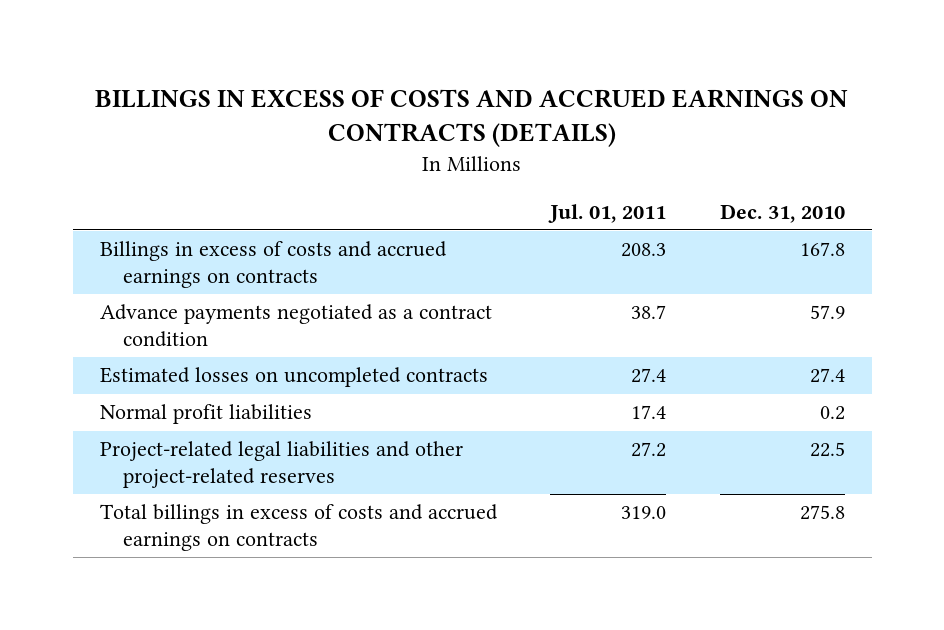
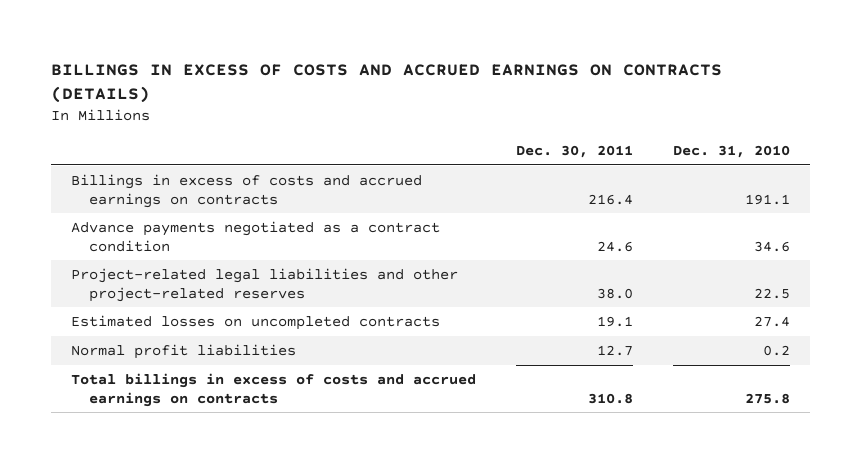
[548,203,667,223] Jul. 01, 2011 -> none
none -> [515,144,633,158] Dec. 30, 2011
[799,242,845,257] 167.8 -> [744,193,790,205] 191.1
[809,305,845,320] 57.9 -> [753,240,790,252] 34.6
[99,441,463,489] Project-related legal liabilities and other project-related reserves -> [70,267,458,302] Project-related legal liabilities and other project-related reserves

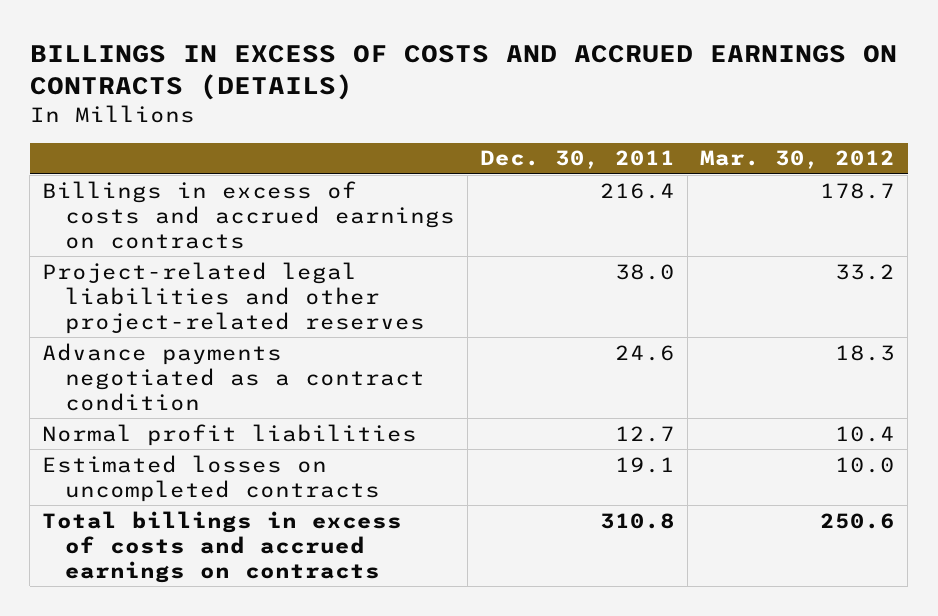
[672,144,790,158] Dec. 31, 2010 -> none
none -> [700,150,896,170] Mar. 30, 2012
[70,220,440,252] Advance payments negotiated as a contract condition -> [42,342,426,412] Advance payments negotiated as a contract condition
[70,314,440,330] Estimated losses on uncompleted contracts -> [42,454,381,502] Estimated losses on uncompleted contracts

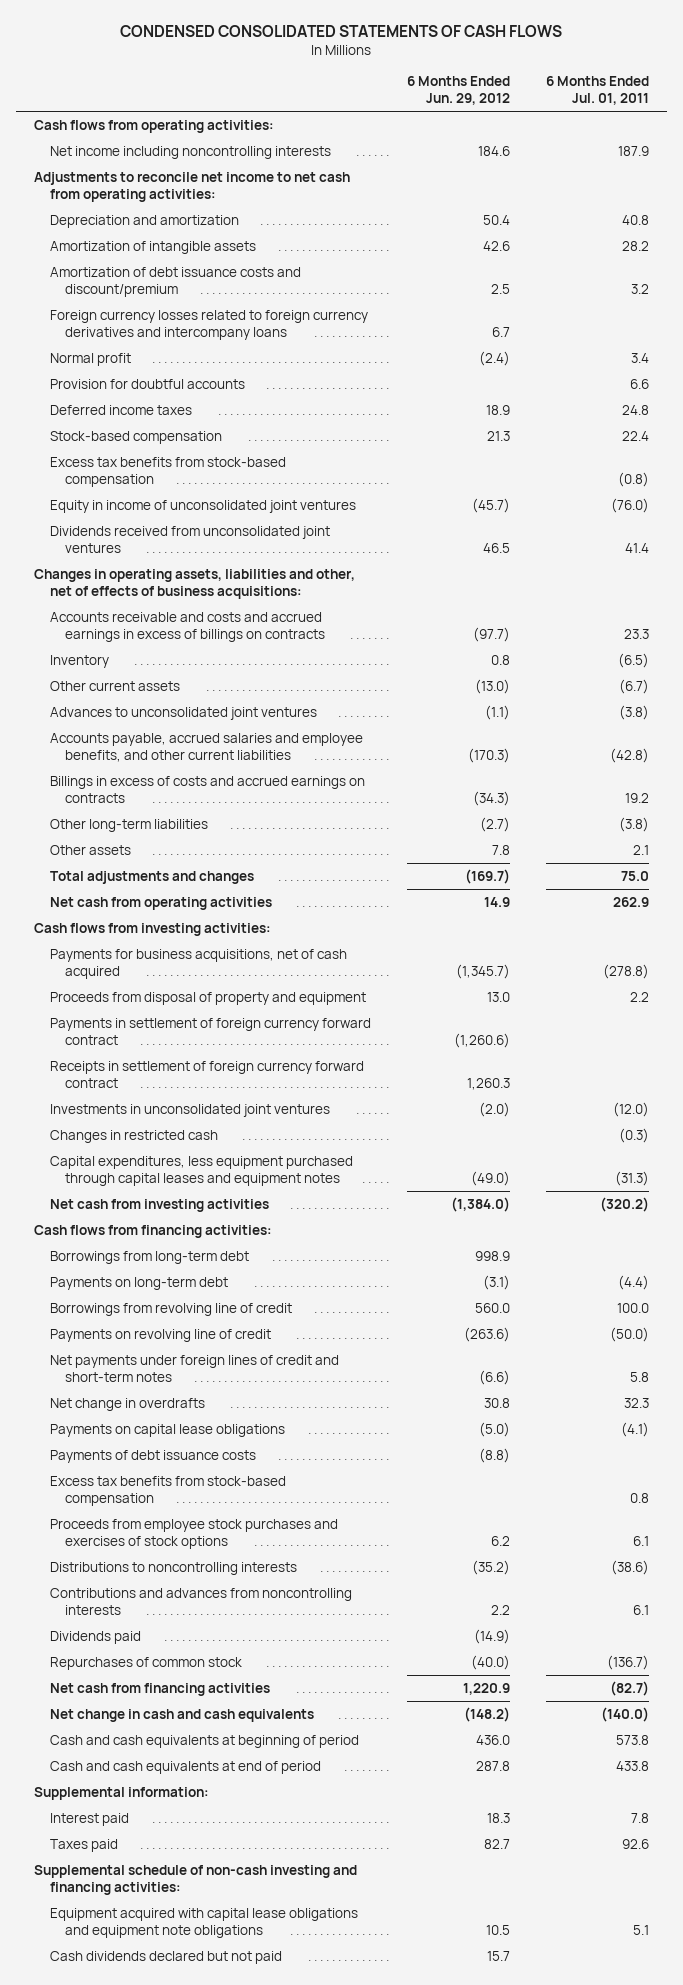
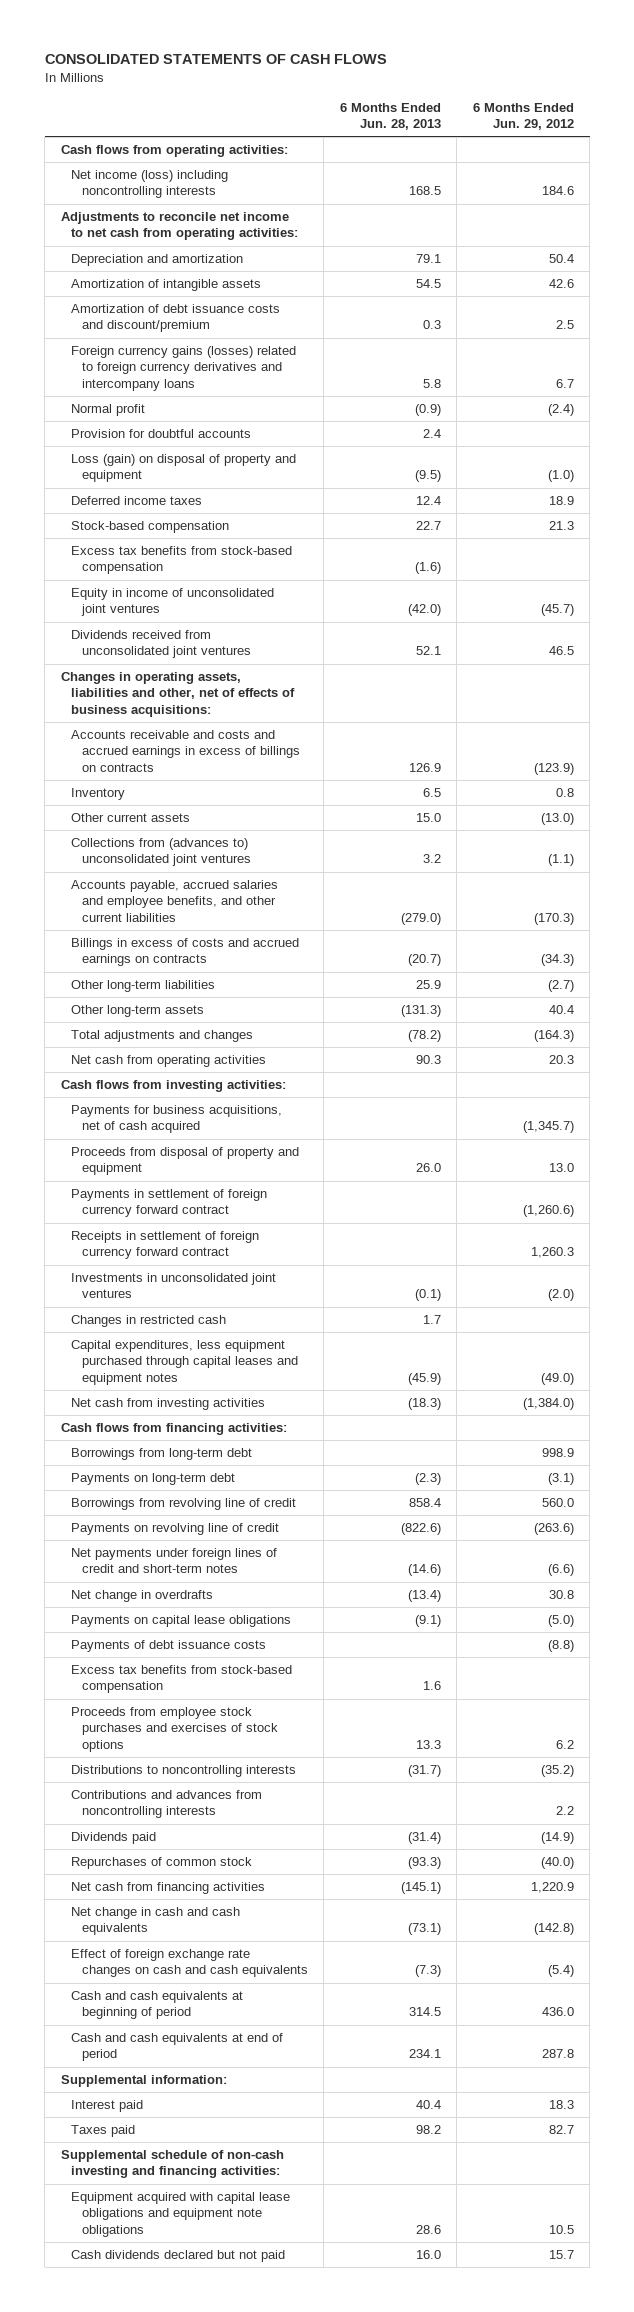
[120,24,563,37] CONDENSED CONSOLIDATED STATEMENTS OF CASH FLOWS -> [44,54,387,65] CONSOLIDATED STATEMENTS OF CASH FLOWS
[545,76,649,106] 6 Months Ended Jul. 01, 2011 -> none
none -> [339,102,441,130] 6 Months Ended Jun. 28, 2013
[49,146,331,160] Net income including noncontrolling interests -> [71,170,229,199] Net income (loss) including noncontrolling interests
[49,310,368,340] Foreign currency losses related to foreign currency derivatives and intercompany loans -> [71,346,297,391] Foreign currency gains (losses) related to foreign currency derivatives and intercompany loans
none -> [71,454,297,483] Loss (gain) on disposal of property and equipment
[472,626,510,642] (97.7) -> [533,762,574,775] (123.9)
[49,707,317,721] Advances to unconsolidated joint ventures -> [71,838,251,867] Collections from (advances to) unconsolidated joint ventures
[49,845,131,856] Other assets -> [71,1005,205,1018] Other long-term assets
[491,845,510,856] 7.8 -> [548,1005,574,1015] 40.4
[464,869,510,885] (169.7) -> [533,1030,574,1043] (164.3)
[483,897,510,908] 14.9 -> [548,1055,574,1065] 20.3
[463,1707,510,1723] (148.2) -> [533,1923,574,1936] (142.8)
none -> [71,1949,308,1978] Effect of foreign exchange rate changes on cash and cash equivalents

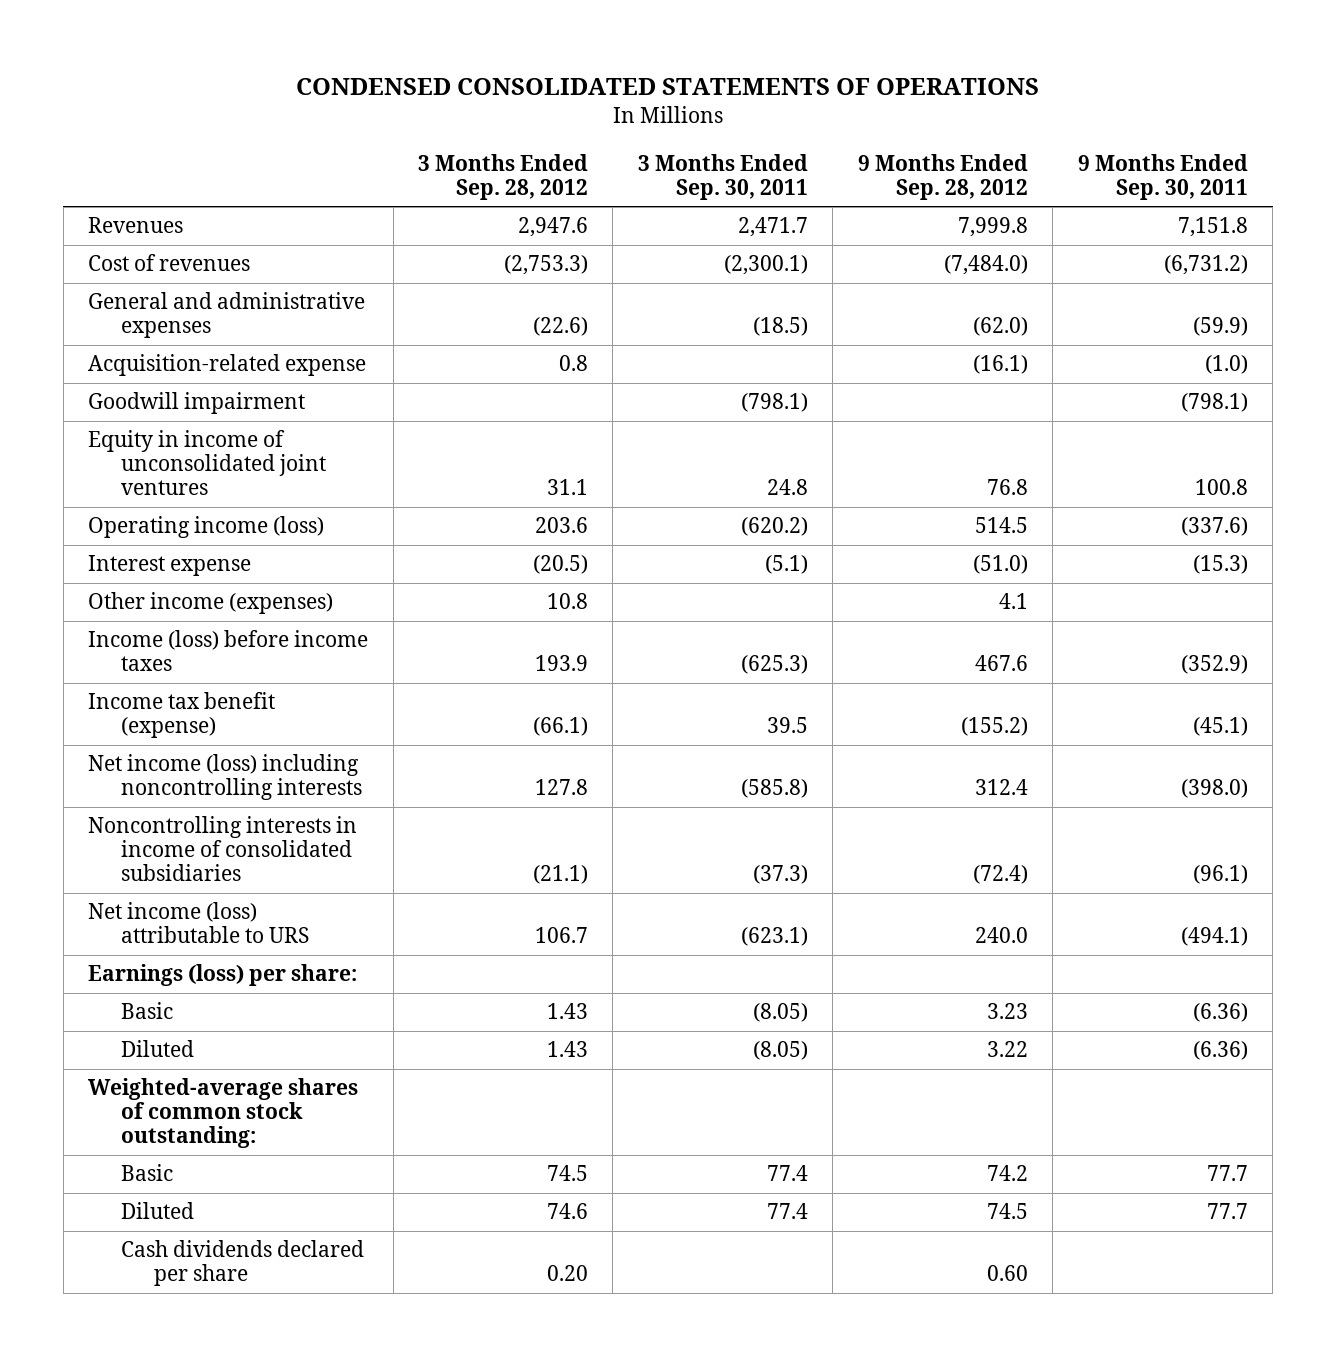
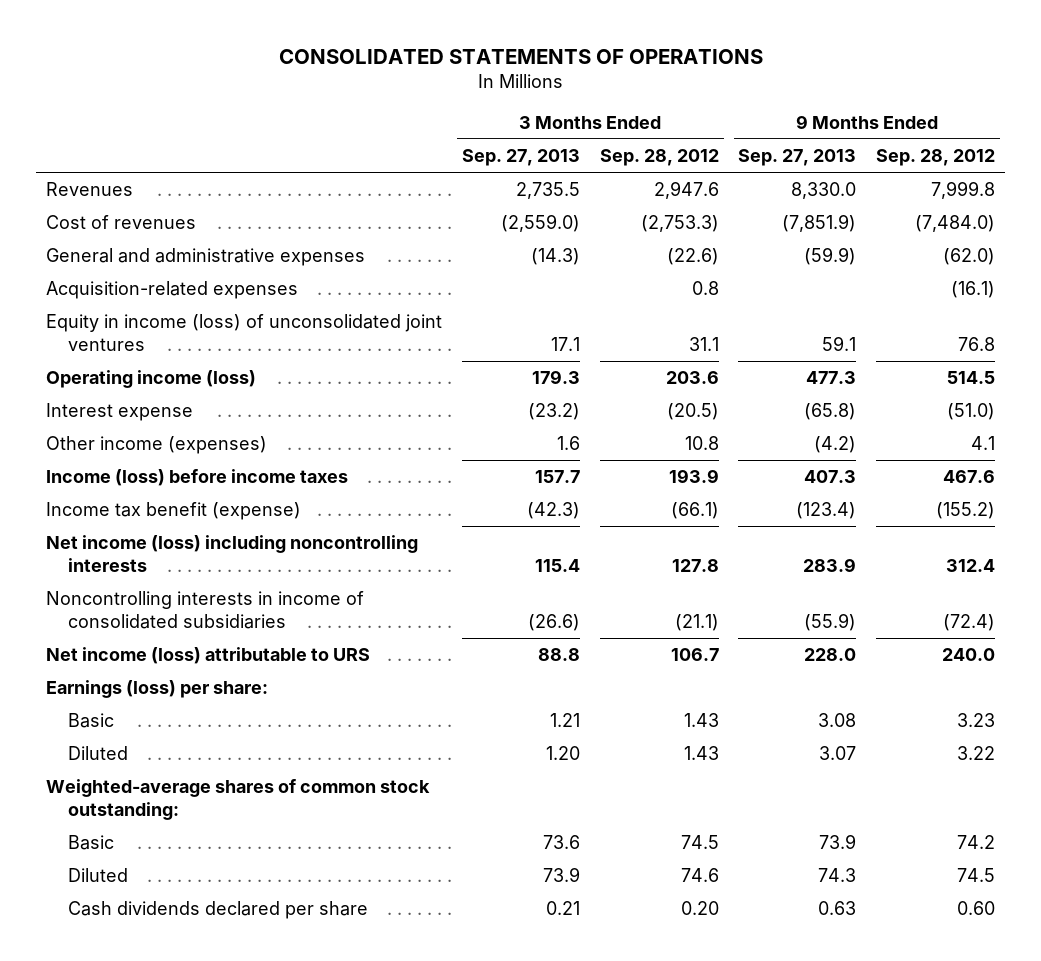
[295,78,1039,96] CONDENSED CONSOLIDATED STATEMENTS OF OPERATIONS -> [278,48,763,64] CONSOLIDATED STATEMENTS OF OPERATIONS
[637,153,808,200] 3 Months Ended Sep. 30, 2011 -> none
[1077,153,1248,200] 9 Months Ended Sep. 30, 2011 -> none
none -> [461,148,580,166] Sep. 27, 2013
none -> [738,148,857,166] Sep. 27, 2013
[88,392,306,415] Goodwill impairment -> none
[88,354,367,377] Acquisition-related expense -> [45,281,298,300] Acquisition-related expenses
[88,430,327,496] Equity in income of unconsolidated joint ventures -> [45,314,442,352] Equity in income (loss) of unconsolidated joint ventures

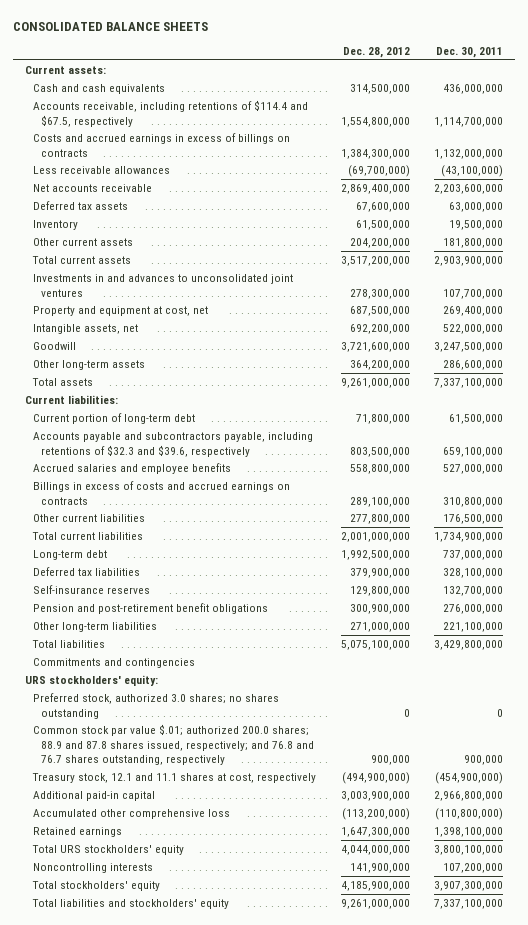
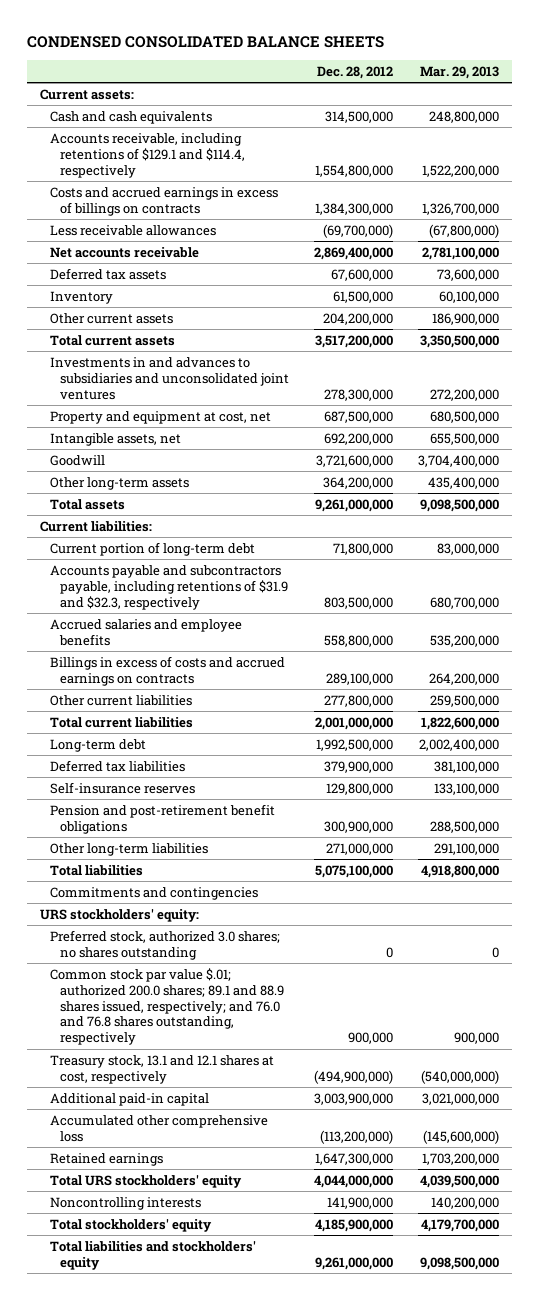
[13,21,209,31] CONSOLIDATED BALANCE SHEETS -> [27,36,385,49] CONDENSED CONSOLIDATED BALANCE SHEETS
[436,47,504,59] Dec. 30, 2011 -> none
none -> [420,65,500,79] Mar. 29, 2013
[33,99,309,127] Accounts receivable, including retentions of $114.4 and $67.5, respectively -> [49,132,245,178] Accounts receivable, including retentions of $129.1 and $114.4, respectively
[33,273,294,297] Investments in and advances to unconsolidated joint ventures -> [49,356,289,400] Investments in and advances to subsidiaries and unconsolidated joint ventures
[33,431,314,457] Accounts payable and subcontractors payable, including retentions of $32.3 and $39.6, respectively -> [49,564,288,610] Accounts payable and subcontractors payable, including retentions of $31.9 and $32.3, respectively
[33,723,315,766] Common stock par value $.01; authorized 200.0 shares; 88.9 and 87.8 shares issued, respectively; and 76.8 and 76.7 shares outstanding, respectively -> [49,967,284,1046] Common stock par value $.01; authorized 200.0 shares; 89.1 and 88.9 shares issued, respectively; and 76.0 and 76.8 shares outstanding, respectively
[32,772,317,783] Treasury stock, 12.1 and 11.1 shares at cost, respectively -> [49,1054,274,1084] Treasury stock, 13.1 and 12.1 shares at cost, respectively

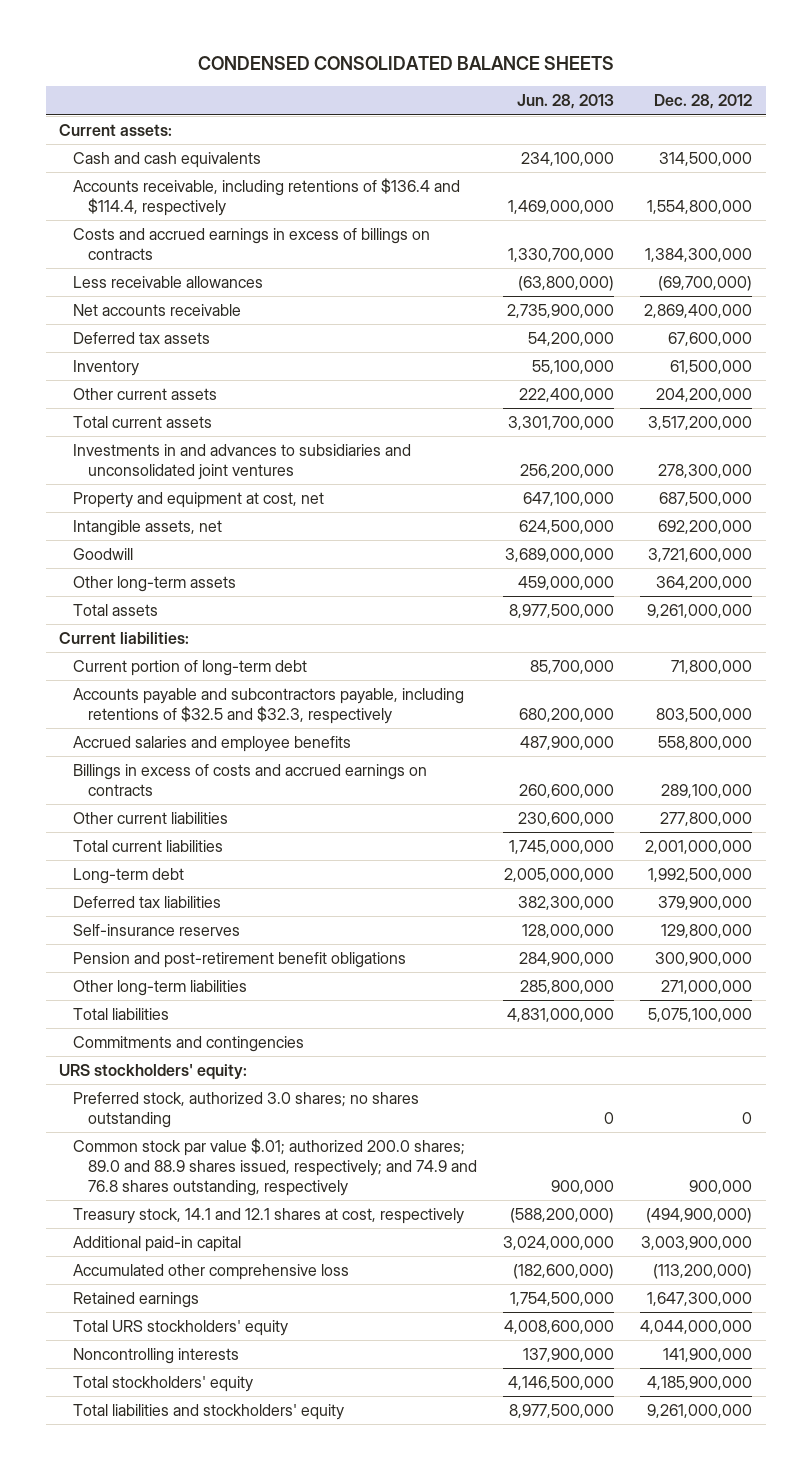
[420,65,500,79] Mar. 29, 2013 -> none
none -> [517,94,615,110] Jun. 28, 2013
[49,132,245,178] Accounts receivable, including retentions of $129.1 and $114.4, respectively -> [73,178,461,217] Accounts receivable, including retentions of $136.4 and $114.4, respectively
[49,564,288,610] Accounts payable and subcontractors payable, including retentions of $31.9 and $32.3, respectively -> [73,688,465,725] Accounts payable and subcontractors payable, including retentions of $32.5 and $32.3, respectively
[49,967,284,1046] Common stock par value $.01; authorized 200.0 shares; 89.1 and 88.9 shares issued, respectively; and 76.0 and 76.8 shares outstanding, respectively -> [73,1138,477,1197] Common stock par value $.01; authorized 200.0 shares; 89.0 and 88.9 shares issued, respectively; and 74.9 and 76.8 shares outstanding, respectively
[49,1054,274,1084] Treasury stock, 13.1 and 12.1 shares at cost, respectively -> [73,1208,465,1225] Treasury stock, 14.1 and 12.1 shares at cost, respectively

